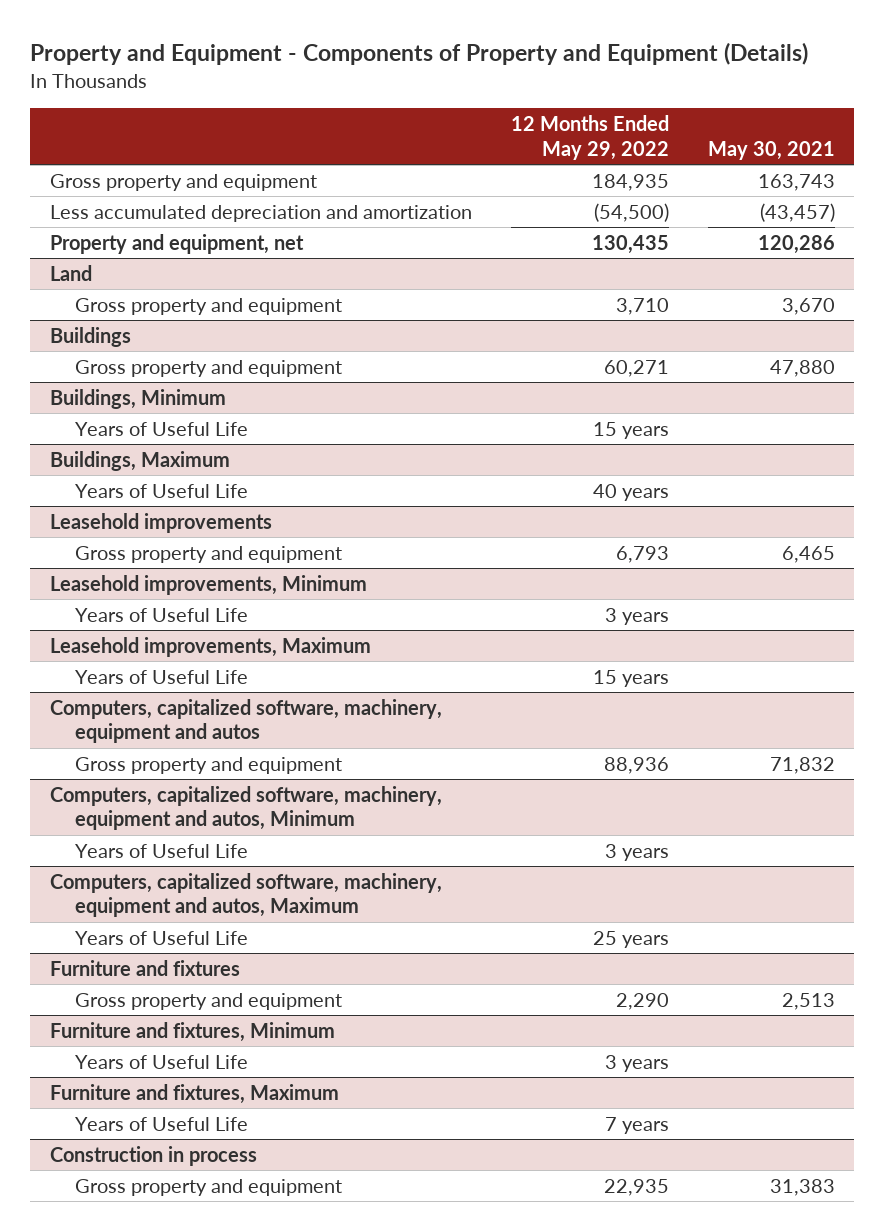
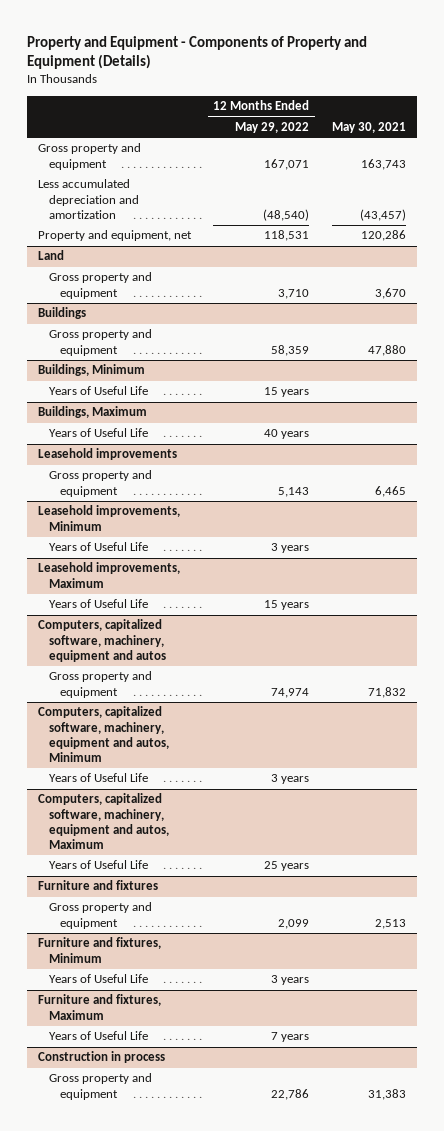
[591,173,669,191] 184,935 -> [264,158,310,170] 167,071
[593,202,669,222] (54,500) -> [263,208,310,221] (48,540)
[591,234,669,254] 130,435 -> [264,230,310,242] 118,531
[603,359,669,377] 60,271 -> [271,344,310,356] 58,359
[615,545,669,563] 6,793 -> [278,486,310,497] 5,143
[603,756,669,774] 88,936 -> [271,687,310,698] 74,974
[615,992,669,1010] 2,290 -> [278,918,310,929] 2,099
[603,1178,669,1196] 22,935 -> [271,1088,310,1100] 22,786

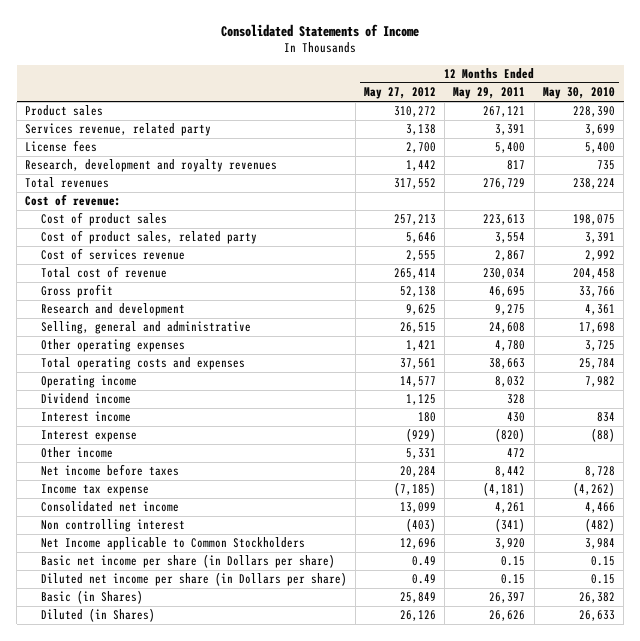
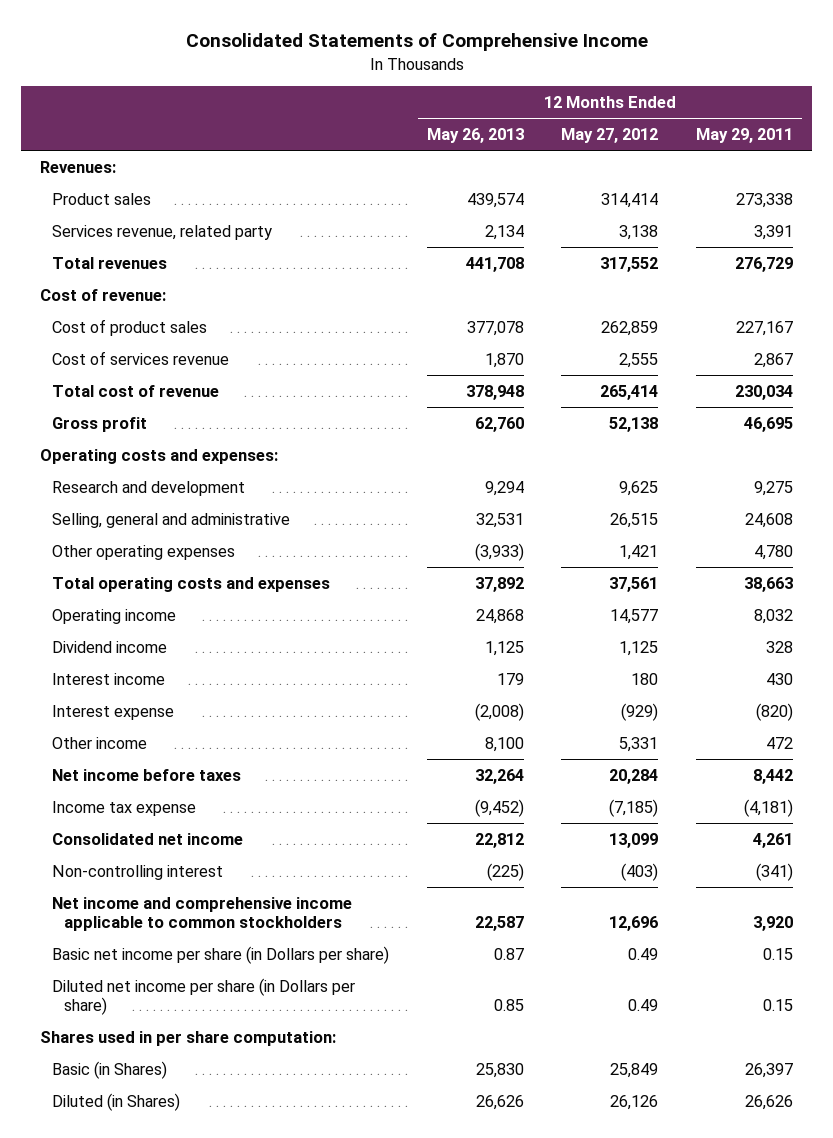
[221,23,420,37] Consolidated Statements of Income -> [185,33,648,52] Consolidated Statements of Comprehensive Income
[542,87,615,100] May 30, 2010 -> none
none -> [426,128,524,144] May 26, 2013
none -> [40,160,117,173] Revenues:
[393,106,436,118] 310,272 -> [601,192,659,208] 314,414
[483,106,526,118] 267,121 -> [735,192,793,208] 273,338
[25,140,98,153] License fees -> none
[25,159,278,173] Research, development and royalty revenues -> none
[40,230,257,245] Cost of product sales, related party -> none
[393,214,436,226] 257,213 -> [601,320,659,336] 262,859
[483,214,526,226] 223,613 -> [735,320,793,336] 227,167
none -> [40,448,279,464] Operating costs and expenses:
[40,519,185,533] Non controlling interest -> [52,864,224,880] Non-controlling interest
[40,537,305,551] Net Income applicable to Common Stockholders -> [52,896,353,932] Net income and comprehensive income applicable to common stockholders
none -> [40,1030,337,1046] Shares used in per share computation:

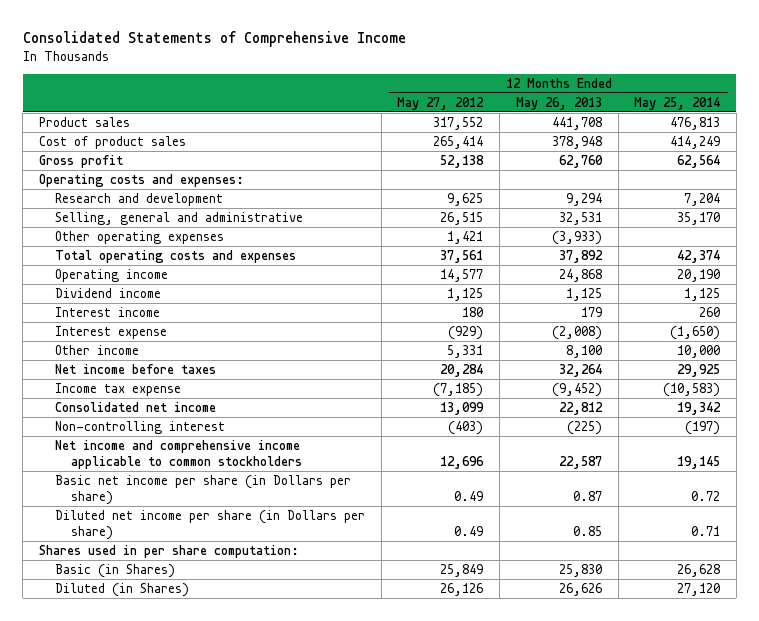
[695,128,793,144] May 29, 2011 -> none
none -> [634,96,721,110] May 25, 2014
[40,160,117,173] Revenues: -> none
[52,224,273,240] Services revenue, related party -> none
[52,256,168,269] Total revenues -> none
[40,288,167,301] Cost of revenue: -> none
[52,350,230,365] Cost of services revenue -> none
[52,384,220,397] Total cost of revenue -> none
[466,192,524,208] 439,574 -> [551,116,602,130] 441,708
[601,192,659,208] 314,414 -> [433,116,484,130] 317,552
[466,320,524,336] 377,078 -> [551,135,602,149] 378,948
[601,320,659,336] 262,859 -> [433,135,484,149] 265,414

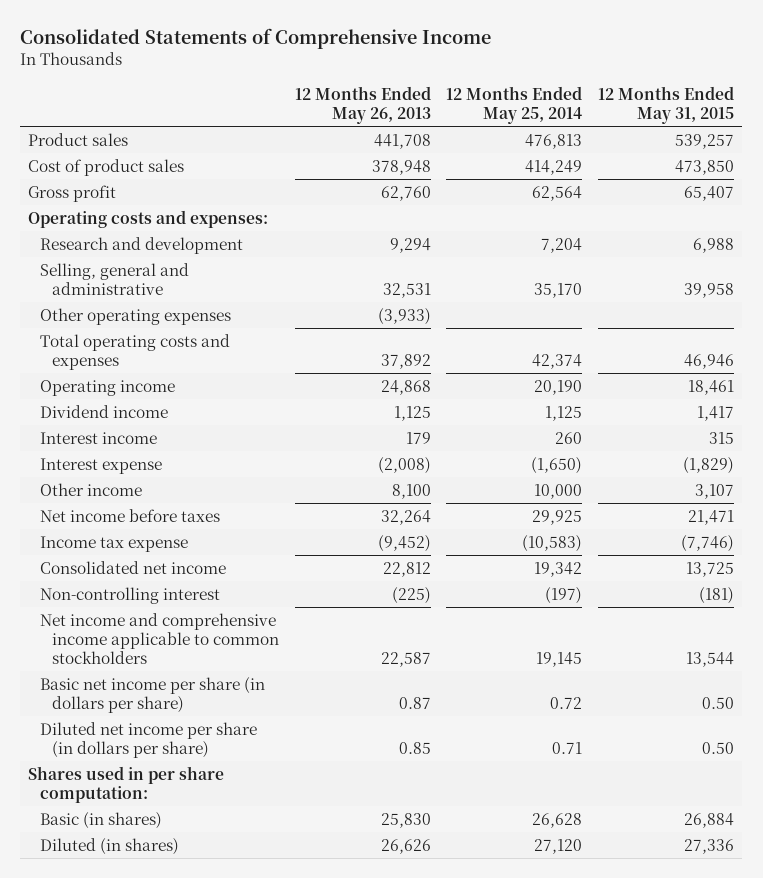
[397,96,485,110] May 27, 2012 -> none
none -> [598,85,735,124] 12 Months Ended May 31, 2015
[55,474,352,505] Basic net income per share (in Dollars per share) -> [39,676,265,713] Basic net income per share (in dollars per share)
[55,509,366,540] Diluted net income per share (in Dollars per share) -> [39,721,257,758] Diluted net income per share (in dollars per share)
[55,563,176,578] Basic (in Shares) -> [39,811,162,829] Basic (in shares)
[55,582,190,597] Diluted (in Shares) -> [39,837,179,855] Diluted (in shares)

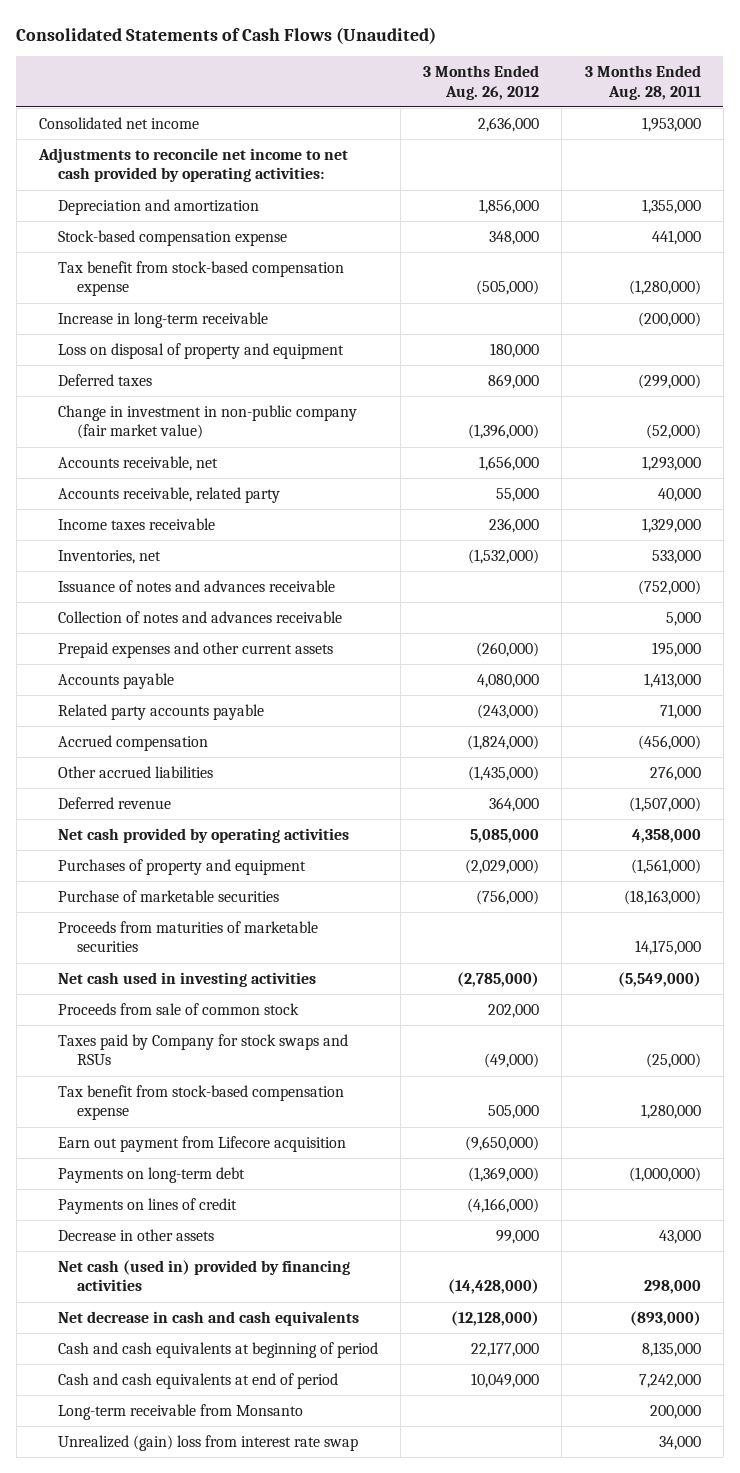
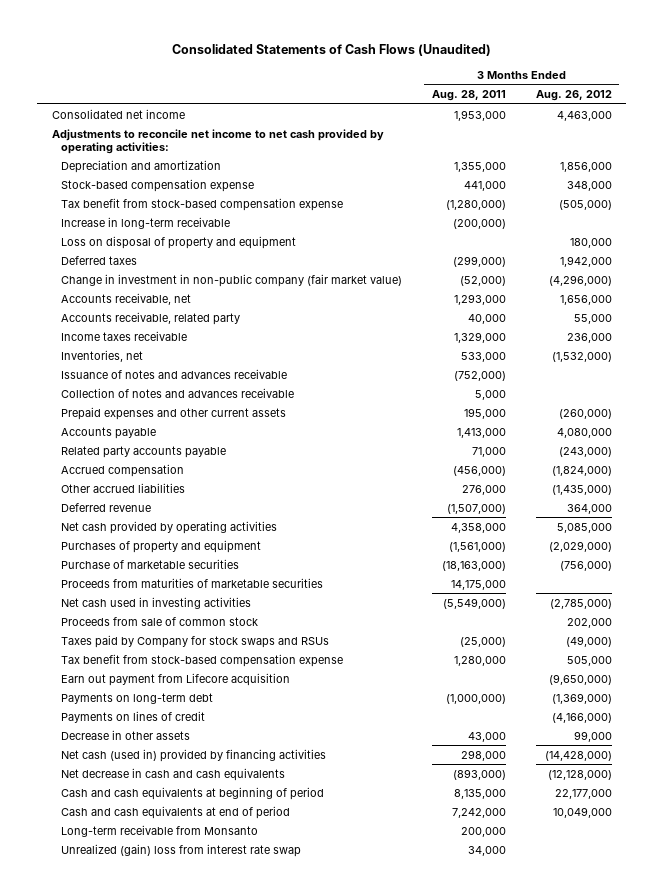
[478,116,540,132] 2,636,000 -> [556,110,612,121] 4,463,000
[488,373,540,389] 869,000 -> [559,255,612,267] 1,942,000
[468,424,540,440] (1,396,000) -> [548,274,612,286] (4,296,000)

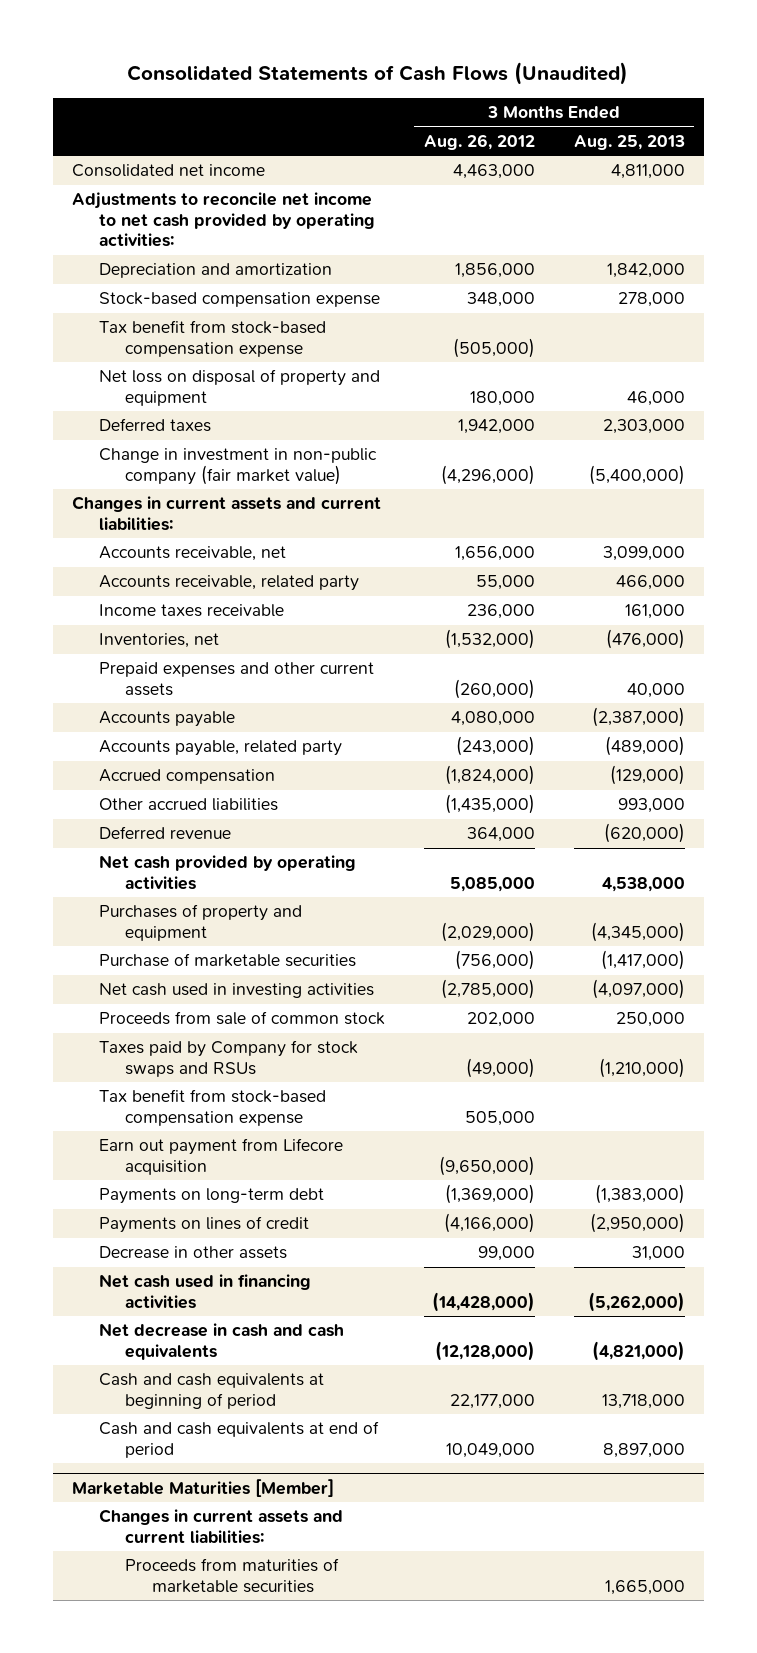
[431,89,506,101] Aug. 28, 2011 -> none
none -> [573,134,685,150] Aug. 25, 2013
[61,216,231,229] Increase in long-term receivable -> none
[61,235,297,249] Loss on disposal of property and equipment -> [98,369,380,406] Net loss on disposal of property and equipment
none -> [72,496,382,531] Changes in current assets and current liabilities:
[61,368,288,379] Issuance of notes and advances receivable -> none
[61,387,295,398] Collection of notes and advances receivable -> none
[61,445,227,458] Related party accounts payable -> [98,740,342,757] Accounts payable, related party
[61,577,324,588] Proceeds from maturities of marketable securities -> none
[61,748,327,762] Net cash (used in) provided by financing activities -> [98,1274,311,1309] Net cash used in financing activities
[61,824,259,837] Long-term receivable from Monsanto -> none
[61,843,302,857] Unrealized (gain) loss from interest rate swap -> none
none -> [72,1478,335,1497] Marketable Maturities [Member]
none -> [98,1509,343,1544] Changes in current assets and current liabilities:
none -> [125,1558,340,1593] Proceeds from maturities of marketable securities

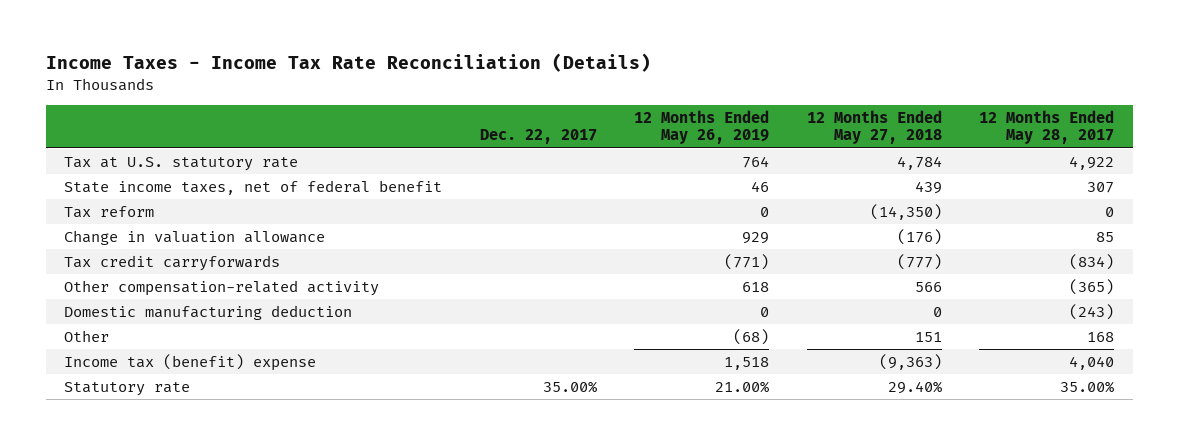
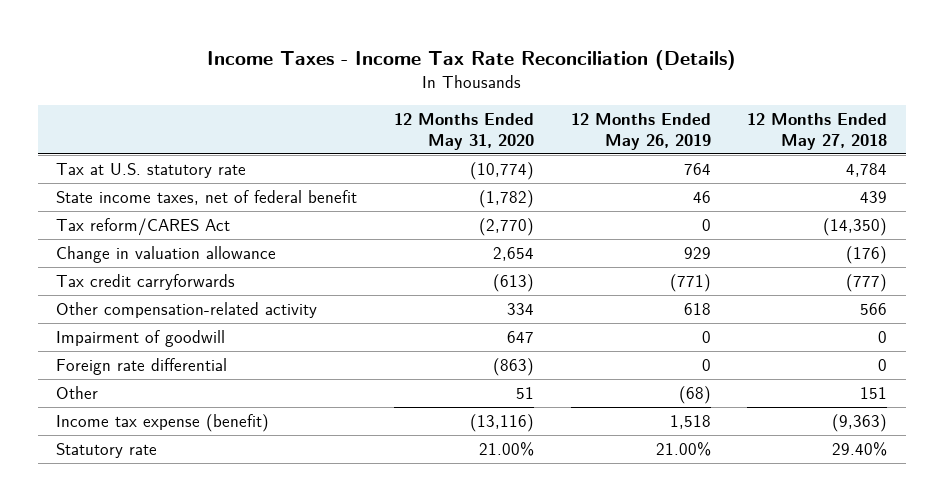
[479,129,597,145] Dec. 22, 2017 -> none
[978,109,1114,145] 12 Months Ended May 28, 2017 -> none
none -> [394,112,535,150] 12 Months Ended May 31, 2020
[64,205,155,218] Tax reform -> [56,217,231,236] Tax reform/CARES Act
[64,304,353,320] Domestic manufacturing deduction -> none
none -> [56,329,226,347] Impairment of goodwill
none -> [56,357,228,375] Foreign rate differential
[64,353,317,371] Income tax (benefit) expense -> [56,413,270,432] Income tax expense (benefit)

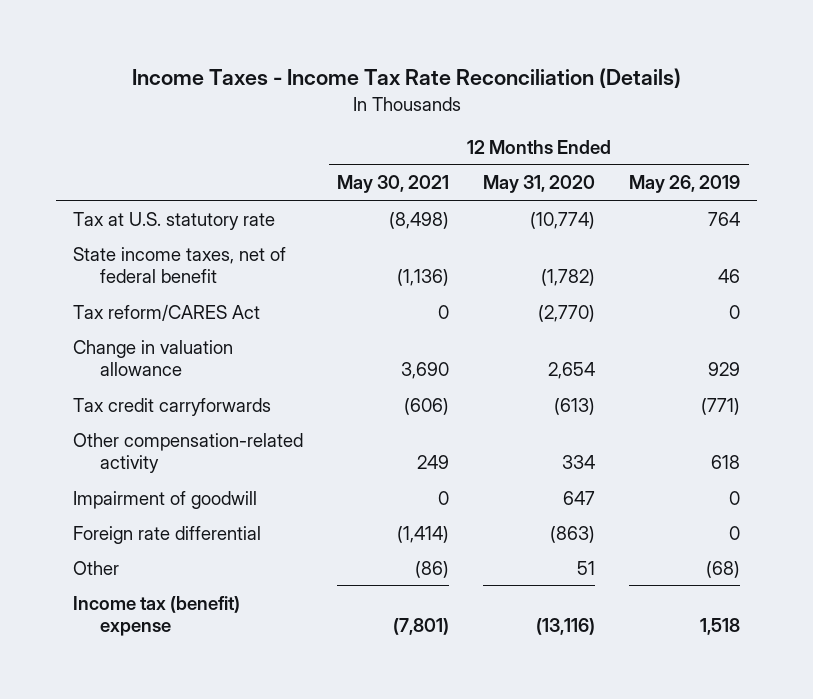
[747,112,888,150] 12 Months Ended May 27, 2018 -> none
none -> [337,175,450,194] May 30, 2021
[56,442,158,458] Statutory rate -> none
[56,413,270,432] Income tax expense (benefit) -> [73,595,241,637] Income tax (benefit) expense

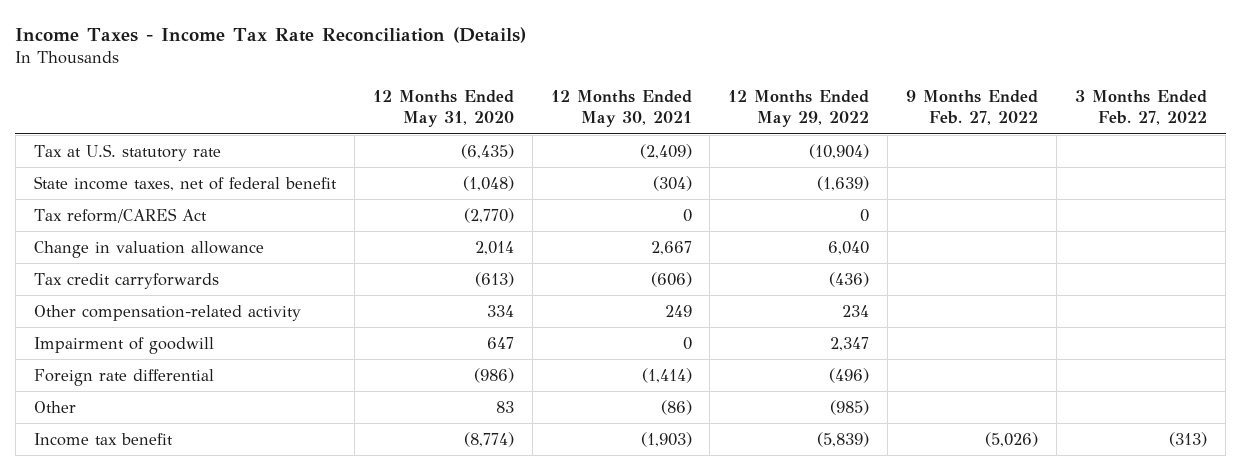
[629,175,741,194] May 26, 2019 -> none
none -> [728,89,870,128] 12 Months Ended May 29, 2022
none -> [906,89,1039,126] 9 Months Ended Feb. 27, 2022
none -> [1075,89,1208,126] 3 Months Ended Feb. 27, 2022
[389,211,450,229] (8,498) -> [639,143,692,159] (2,409)
[530,211,596,229] (10,774) -> [460,143,514,159] (6,435)
[397,269,450,287] (1,136) -> [652,175,692,191] (304)
[541,269,596,287] (1,782) -> [462,175,514,191] (1,048)
[401,362,450,380] 3,690 -> [650,240,692,255] 2,667
[548,362,596,380] 2,654 -> [474,240,514,255] 2,014
[550,525,596,543] (863) -> [473,367,514,383] (986)
[577,560,596,575] 51 -> [495,400,514,413] 83
[73,595,241,637] Income tax (benefit) expense -> [33,432,173,446] Income tax benefit
[393,618,450,636] (7,801) -> [640,431,692,447] (1,903)
[536,618,596,636] (13,116) -> [463,431,514,447] (8,774)

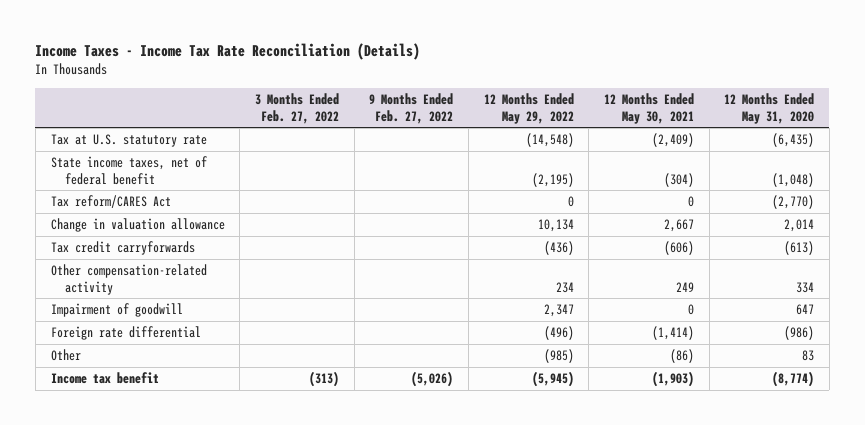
[809,143,870,159] (10,904) -> [525,133,574,148] (14,548)
[817,175,870,191] (1,639) -> [531,172,574,187] (2,195)
[828,240,870,255] 6,040 -> [537,219,574,233] 10,134
[817,431,870,447] (5,839) -> [531,371,574,388] (5,945)

